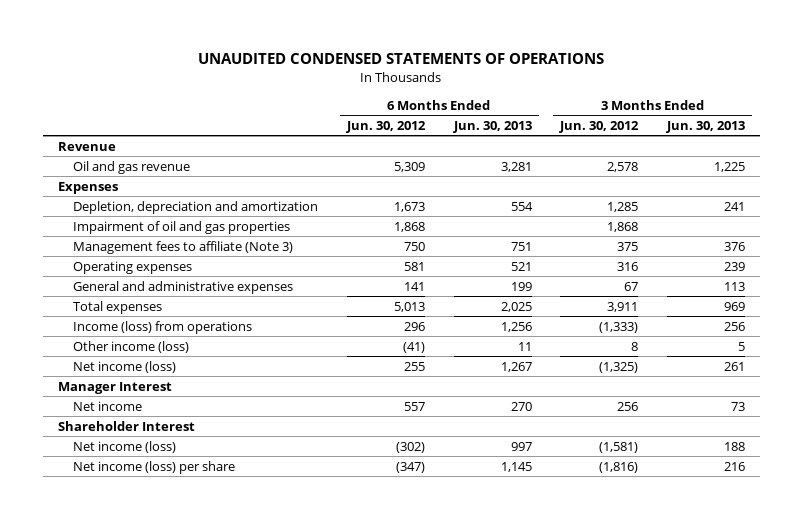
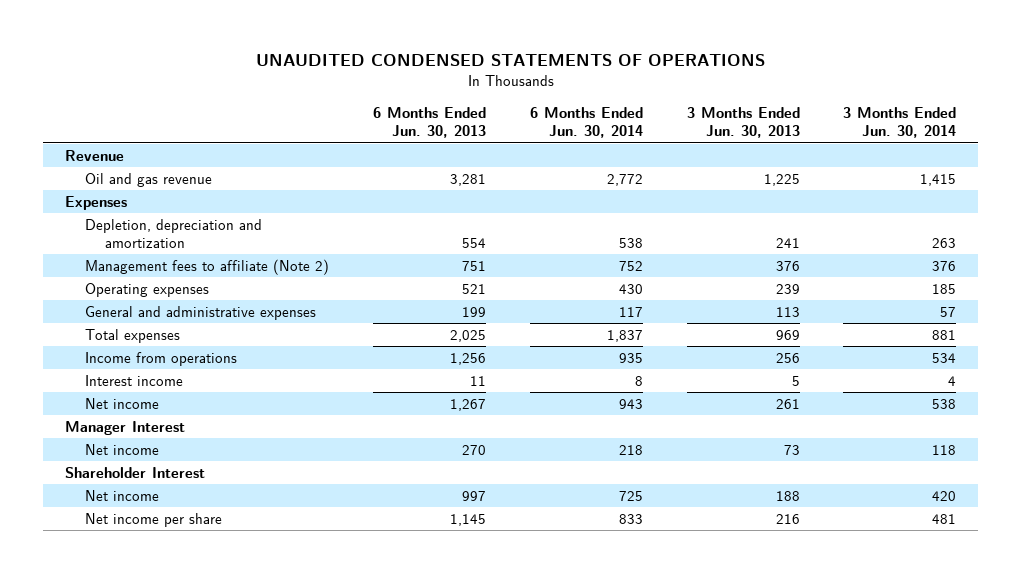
[345,120,426,133] Jun. 30, 2012 -> none
[559,120,640,133] Jun. 30, 2012 -> none
none -> [529,107,643,139] 6 Months Ended Jun. 30, 2014
none -> [843,107,957,139] 3 Months Ended Jun. 30, 2014
[72,220,290,234] Impairment of oil and gas properties -> none
[72,240,293,254] Management fees to affiliate (Note 3) -> [85,258,330,275] Management fees to affiliate (Note 2)
[72,320,252,334] Income (loss) from operations -> [85,351,238,366] Income from operations
[72,340,189,353] Other income (loss) -> [85,374,184,386] Interest income
[72,360,176,373] Net income (loss) -> [85,397,160,409] Net income
[72,440,176,453] Net income (loss) -> [85,489,160,501] Net income
[72,460,235,474] Net income (loss) per share -> [85,512,223,527] Net income per share

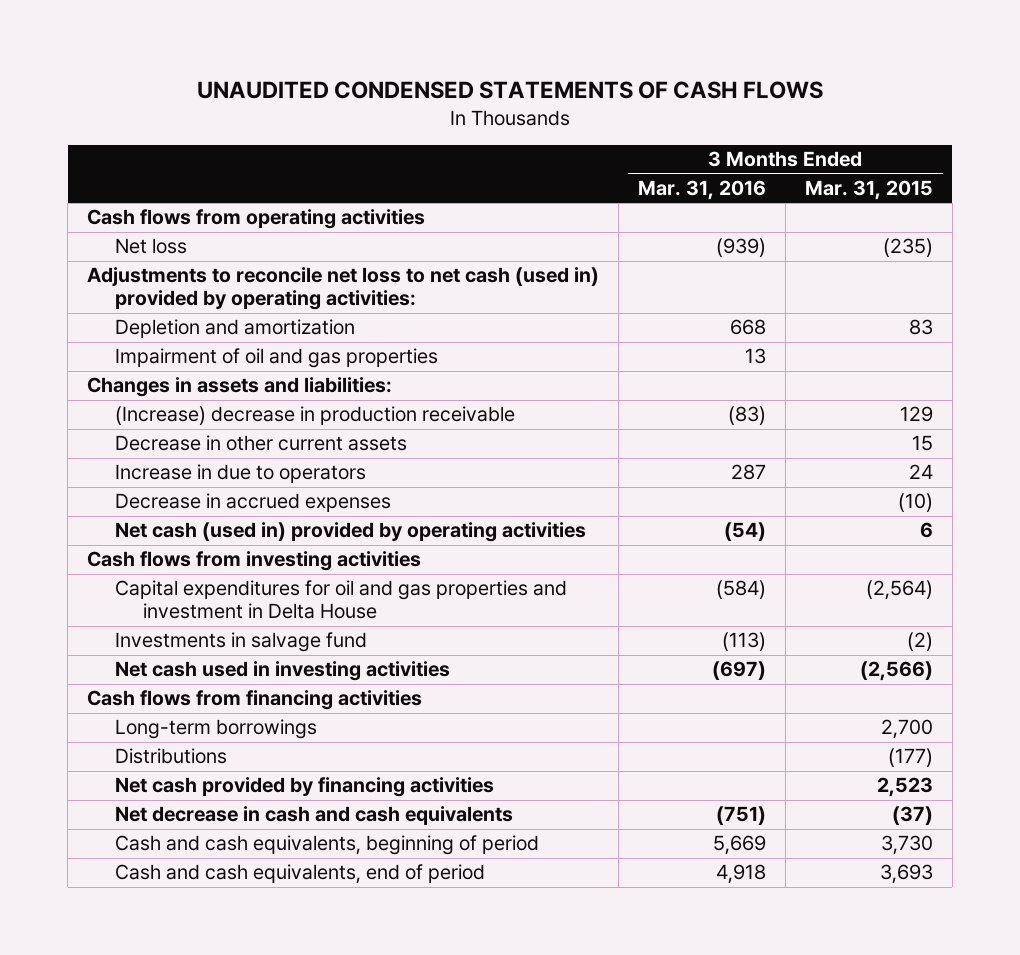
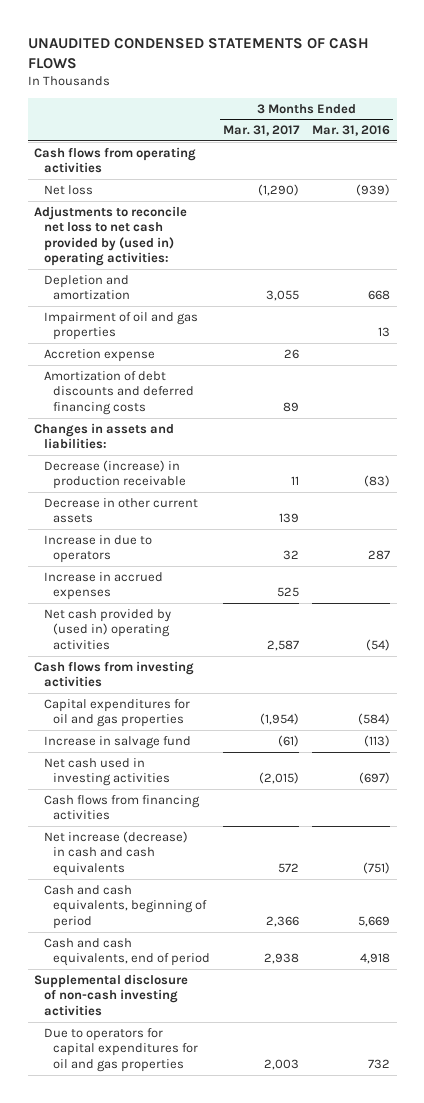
[804,179,933,200] Mar. 31, 2015 -> none
none -> [222,125,300,137] Mar. 31, 2017
[87,267,600,311] Adjustments to reconcile net loss to net cash (used in) provided by operating activities: -> [34,205,188,267] Adjustments to reconcile net loss to net cash provided by (used in) operating activities:
none -> [43,348,155,362] Accretion expense
none -> [43,370,194,415] Amortization of debt discounts and deferred financing costs
[115,406,516,426] (Increase) decrease in production receivable -> [43,459,186,490] Decrease (increase) in production receivable
[115,493,392,513] Decrease in accrued expenses -> [43,571,163,601] Increase in accrued expenses
[115,522,587,543] Net cash (used in) provided by operating activities -> [43,608,171,650] Net cash provided by (used in) operating activities
[115,580,568,620] Capital expenditures for oil and gas properties and investment in Delta House -> [43,698,190,728] Capital expenditures for oil and gas properties
[115,632,368,653] Investments in salvage fund -> [43,735,191,749] Increase in salvage fund
[115,719,318,740] Long-term borrowings -> none
[115,748,228,765] Distributions -> none
[115,777,495,798] Net cash provided by financing activities -> none
[115,806,514,826] Net decrease in cash and cash equivalents -> [43,830,188,876] Net increase (decrease) in cash and cash equivalents
none -> [34,973,189,1016] Supplemental disclosure of non-cash investing activities
none -> [43,1027,198,1072] Due to operators for capital expenditures for oil and gas properties

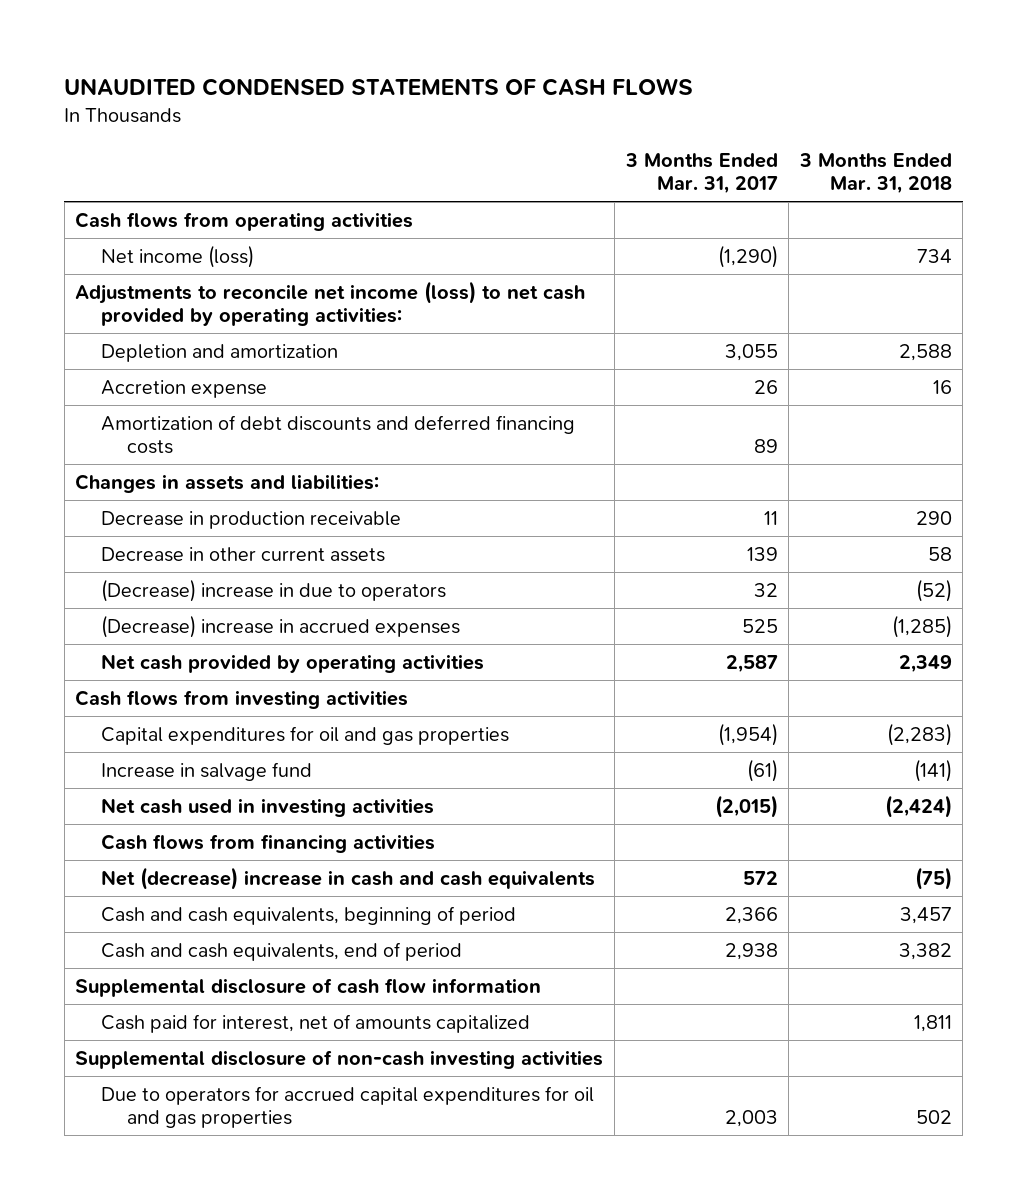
[312,125,391,137] Mar. 31, 2016 -> none
none -> [798,152,952,194] 3 Months Ended Mar. 31, 2018
[43,184,93,195] Net loss -> [101,244,255,268] Net income (loss)
[34,205,188,267] Adjustments to reconcile net loss to net cash provided by (used in) operating activities: -> [75,280,586,327] Adjustments to reconcile net income (loss) to net cash provided by operating activities:
[43,311,198,341] Impairment of oil and gas properties -> none
[43,459,186,490] Decrease (increase) in production receivable -> [101,510,402,529] Decrease in production receivable
[43,534,152,564] Increase in due to operators -> [101,578,447,602] (Decrease) increase in due to operators
[43,571,163,601] Increase in accrued expenses -> [101,614,461,638] (Decrease) increase in accrued expenses
[43,608,171,650] Net cash provided by (used in) operating activities -> [101,653,485,673] Net cash provided by operating activities
[43,830,188,876] Net increase (decrease) in cash and cash equivalents -> [101,866,596,890] Net (decrease) increase in cash and cash equivalents
none -> [75,977,542,997] Supplemental disclosure of cash flow information
none -> [101,1013,531,1033] Cash paid for interest, net of amounts capitalized
[43,1027,198,1072] Due to operators for capital expenditures for oil and gas properties -> [101,1085,595,1129] Due to operators for accrued capital expenditures for oil and gas properties

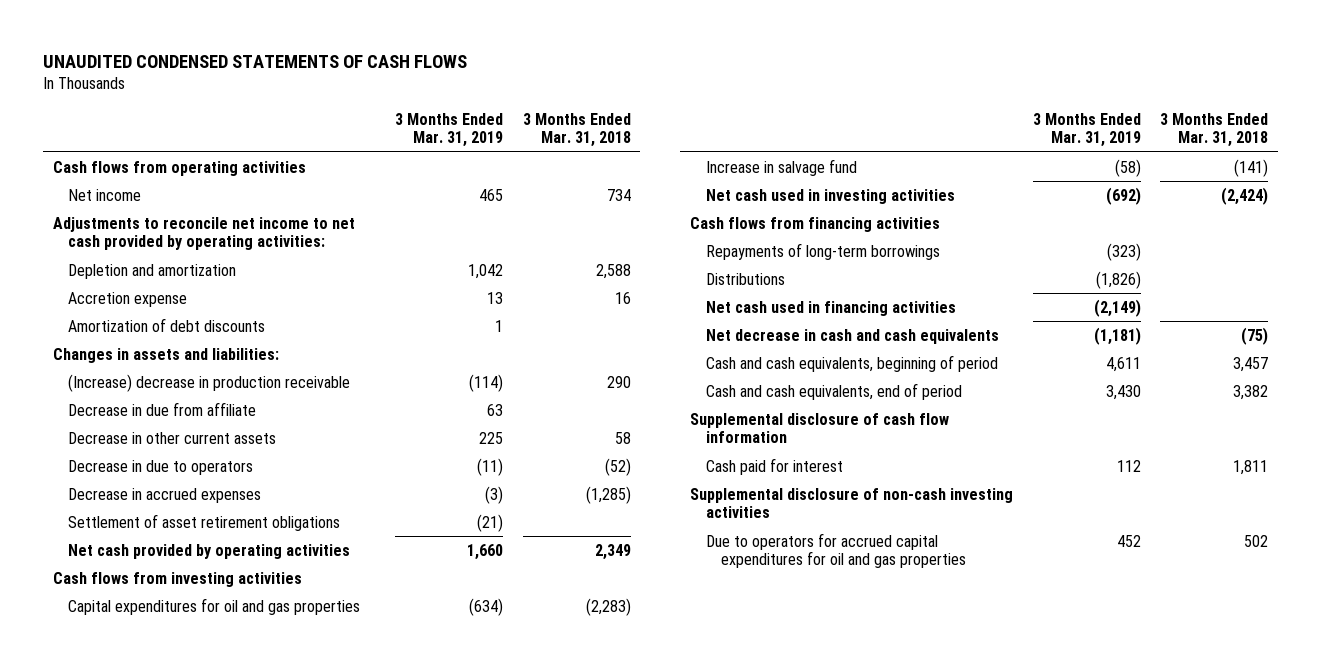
[624,152,778,194] 3 Months Ended Mar. 31, 2017 -> none
none -> [395,112,504,148] 3 Months Ended Mar. 31, 2019
[101,244,255,268] Net income (loss) -> [68,188,142,201] Net income
[75,280,586,327] Adjustments to reconcile net income (loss) to net cash provided by operating activities: -> [52,216,355,251] Adjustments to reconcile net income to net cash provided by operating activities:
[101,414,576,455] Amortization of debt discounts and deferred financing costs -> [68,317,266,332] Amortization of debt discounts
[101,510,402,529] Decrease in production receivable -> [68,373,351,392] (Increase) decrease in production receivable
none -> [68,401,257,416] Decrease in due from affiliate
[101,578,447,602] (Decrease) increase in due to operators -> [68,459,254,475] Decrease in due to operators
[101,614,461,638] (Decrease) increase in accrued expenses -> [68,487,262,503] Decrease in accrued expenses
none -> [68,513,341,531] Settlement of asset retirement obligations
none -> [705,242,940,260] Repayments of long-term borrowings
none -> [705,272,785,285] Distributions
none -> [705,300,956,316] Net cash used in financing activities
[101,866,596,890] Net (decrease) increase in cash and cash equivalents -> [705,328,999,344] Net decrease in cash and cash equivalents
[101,1013,531,1033] Cash paid for interest, net of amounts capitalized -> [705,457,843,475] Cash paid for interest

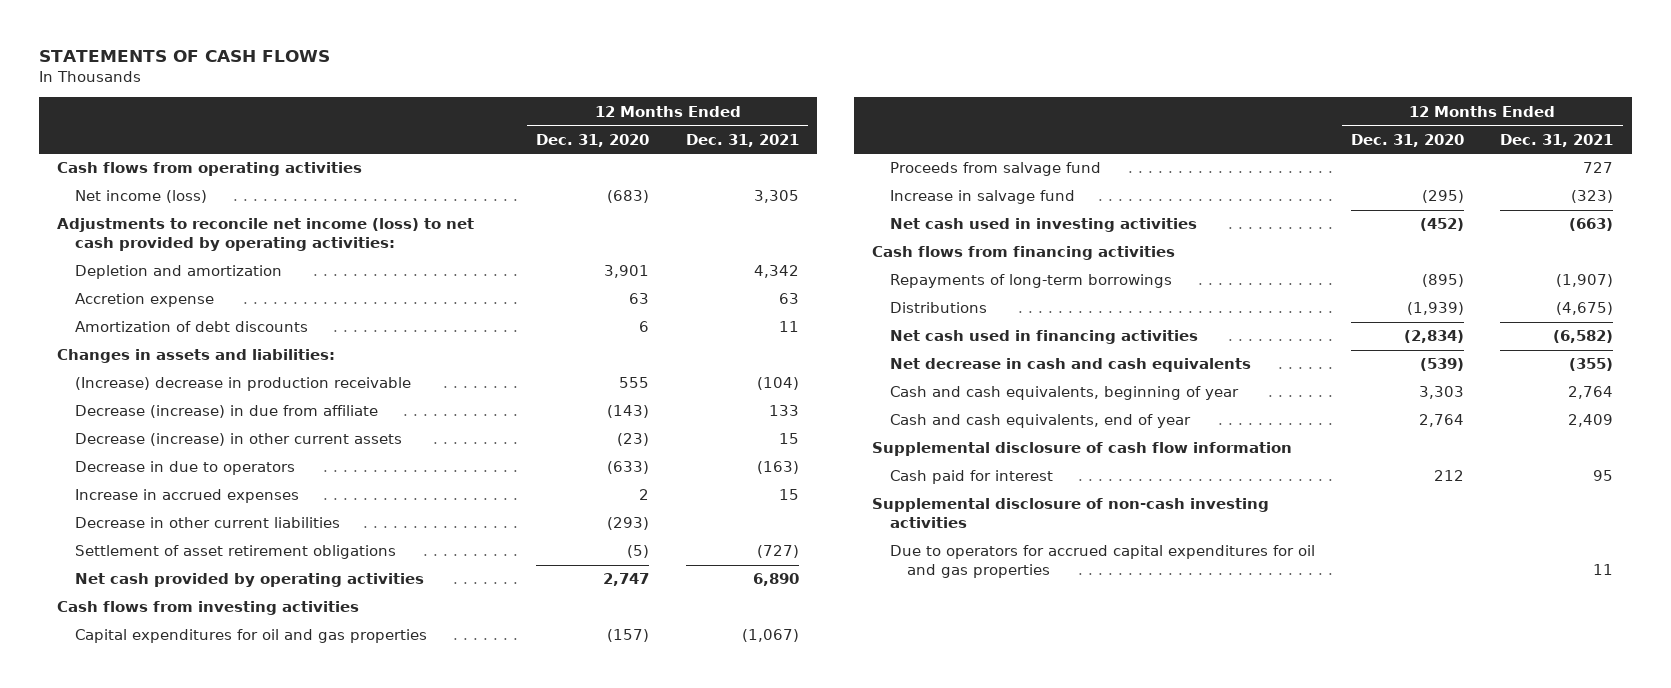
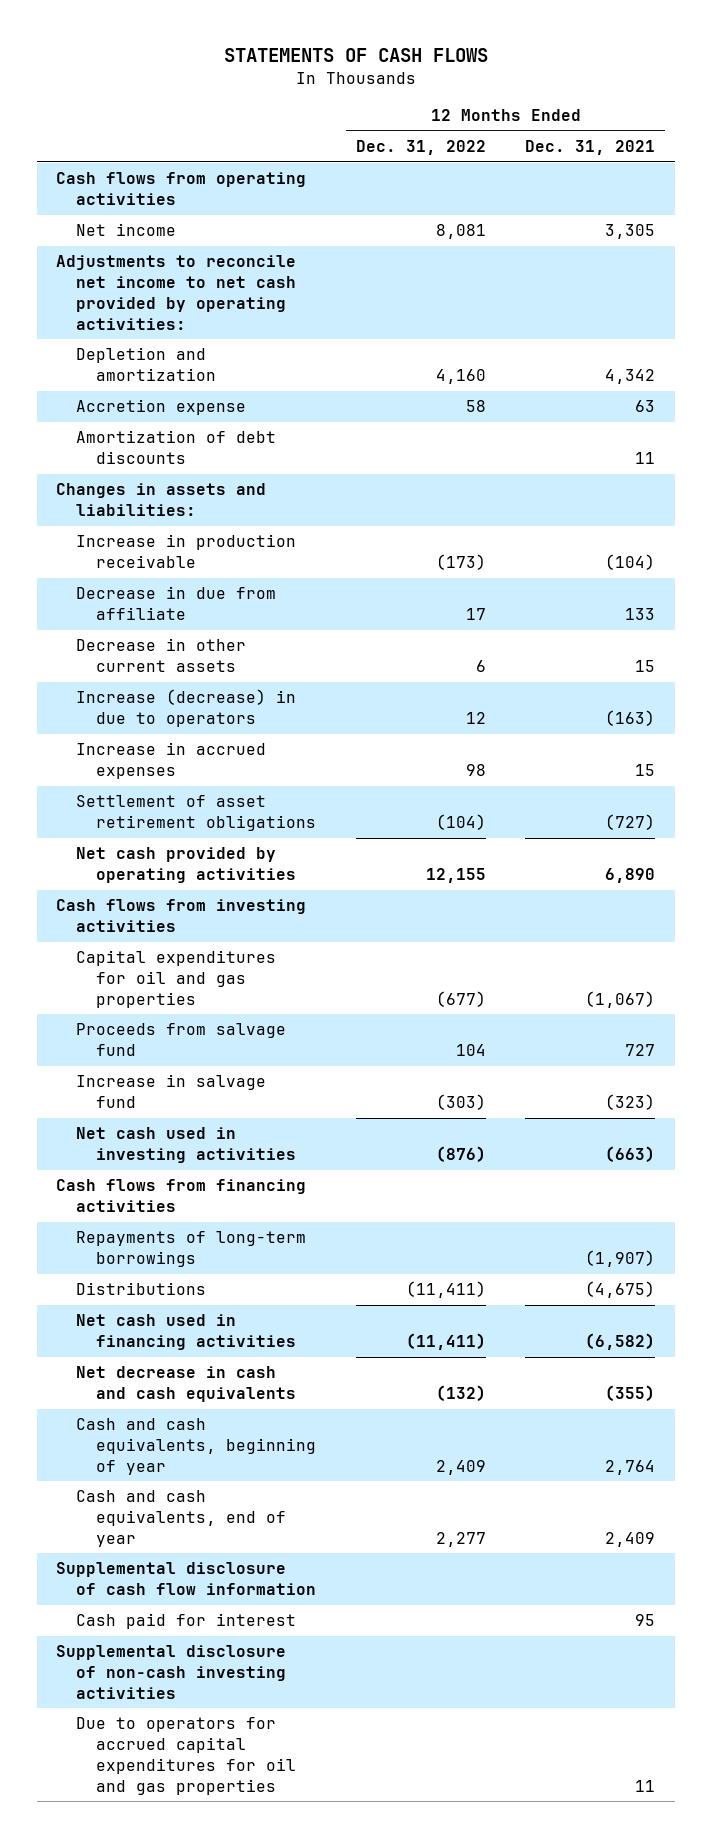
[536,133,650,147] Dec. 31, 2020 -> none
none -> [355,140,486,156] Dec. 31, 2022
[75,190,208,204] Net income (loss) -> [76,223,177,237] Net income
[57,218,475,251] Adjustments to reconcile net income (loss) to net cash provided by operating activities: -> [56,255,297,330] Adjustments to reconcile net income to net cash provided by operating activities:
[75,377,412,392] (Increase) decrease in production receivable -> [76,534,297,569] Increase in production receivable
[75,405,379,419] Decrease (increase) in due from affiliate -> [76,586,277,621] Decrease in due from affiliate
[75,433,403,447] Decrease (increase) in other current assets -> [76,638,247,673] Decrease in other current assets
[75,461,296,476] Decrease in due to operators -> [76,689,297,728] Increase (decrease) in due to operators
[75,517,341,529] Decrease in other current liabilities -> none

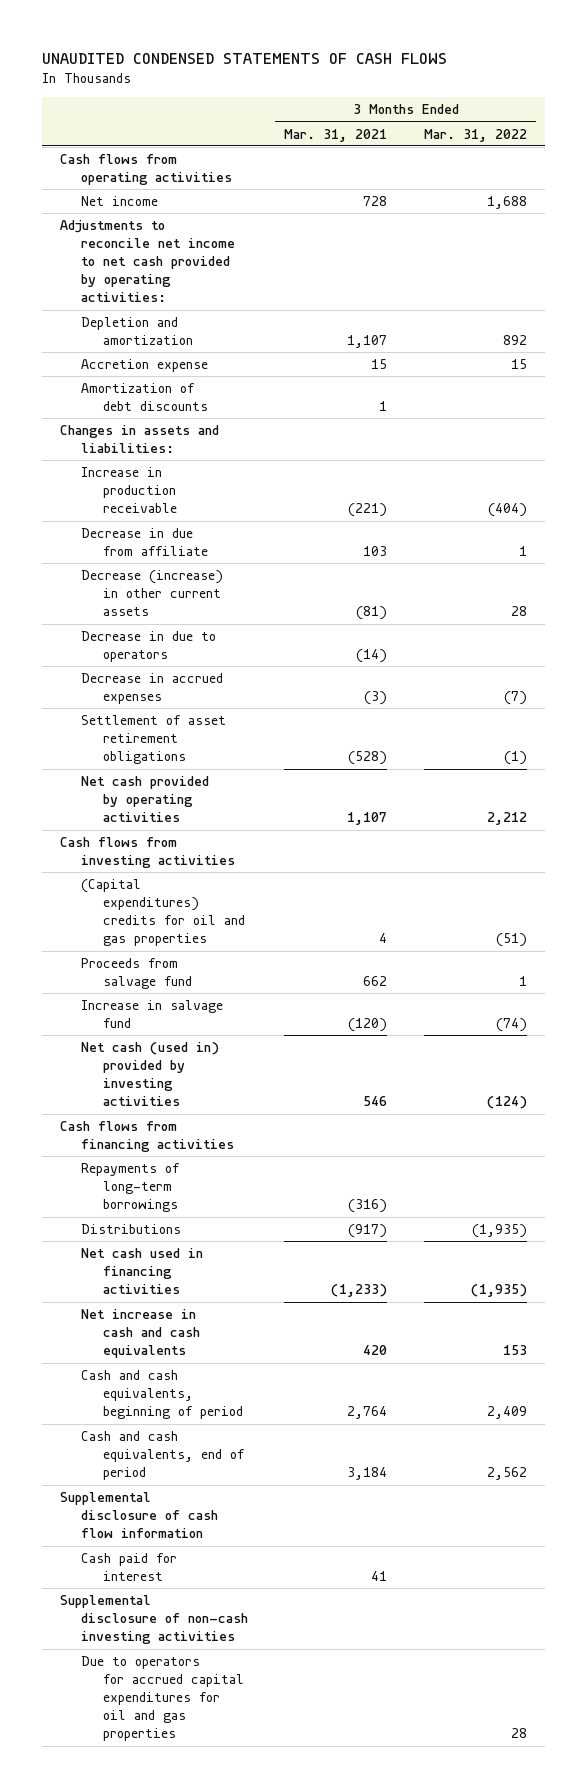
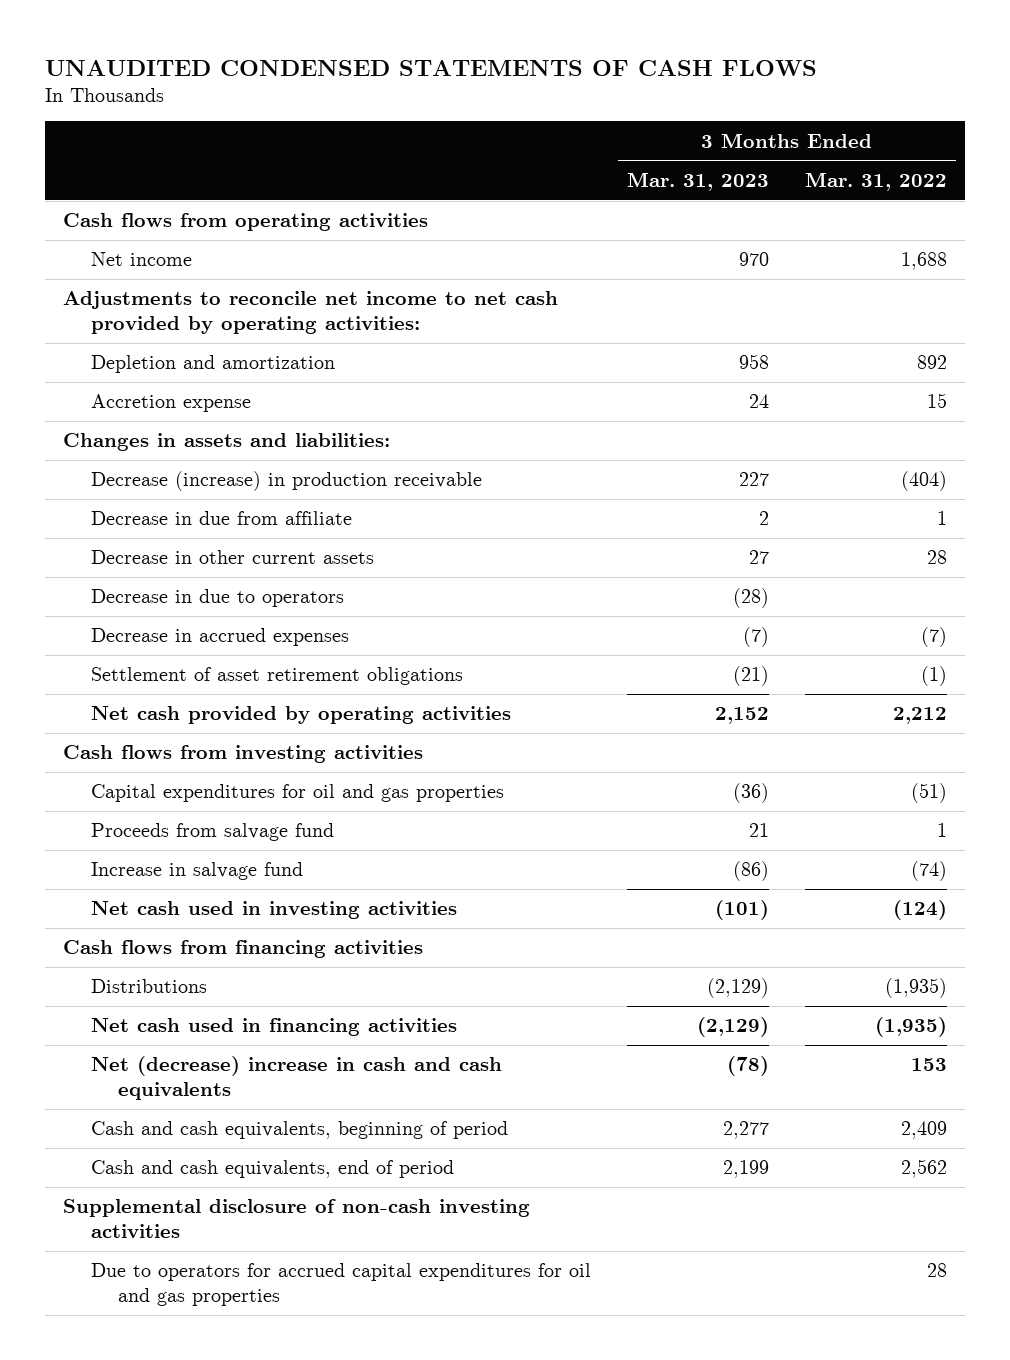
[284,128,388,142] Mar. 31, 2021 -> none
none -> [626,171,769,191] Mar. 31, 2023
[81,383,208,412] Amortization of debt discounts -> none
[81,467,177,514] Increase in production receivable -> [90,471,482,492] Decrease (increase) in production receivable
[81,570,224,617] Decrease (increase) in other current assets -> [90,550,374,565] Decrease in other current assets
[81,879,245,947] (Capital expenditures) credits for oil and gas properties -> [90,784,504,803] Capital expenditures for oil and gas properties
[81,1042,220,1107] Net cash (used in) provided by investing activities -> [90,901,457,920] Net cash used in investing activities
[81,1163,181,1213] Repayments of long-term borrowings -> none
[81,1309,200,1359] Net increase in cash and cash equivalents -> [90,1056,502,1100] Net (decrease) increase in cash and cash equivalents
[60,1492,219,1539] Supplemental disclosure of cash flow information -> none
[81,1553,178,1582] Cash paid for interest -> none

